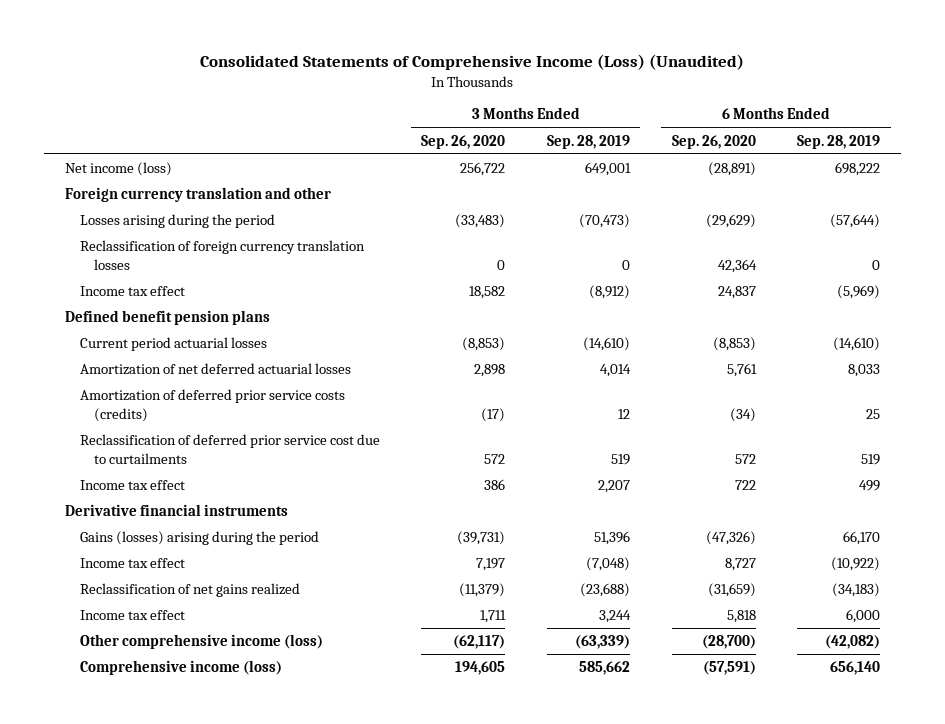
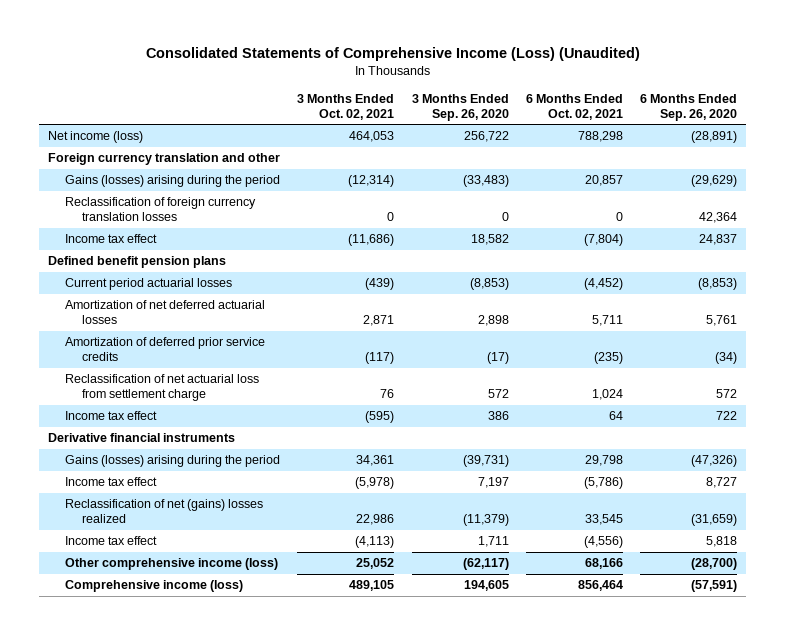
[546,134,630,149] Sep. 28, 2019 -> none
[797,134,881,149] Sep. 28, 2019 -> none
none -> [297,93,395,120] 3 Months Ended Oct. 02, 2021
none -> [525,93,623,120] 6 Months Ended Oct. 02, 2021
[79,214,275,229] Losses arising during the period -> [64,175,280,188] Gains (losses) arising during the period
[79,389,345,422] Amortization of deferred prior service costs (credits) -> [64,337,265,362] Amortization of deferred prior service credits
[79,434,380,464] Reclassification of deferred prior service cost due to curtailments -> [64,374,259,402] Reclassification of net actuarial loss from settlement charge
[79,583,300,598] Reclassification of net gains realized -> [64,499,263,524] Reclassification of net (gains) losses realized

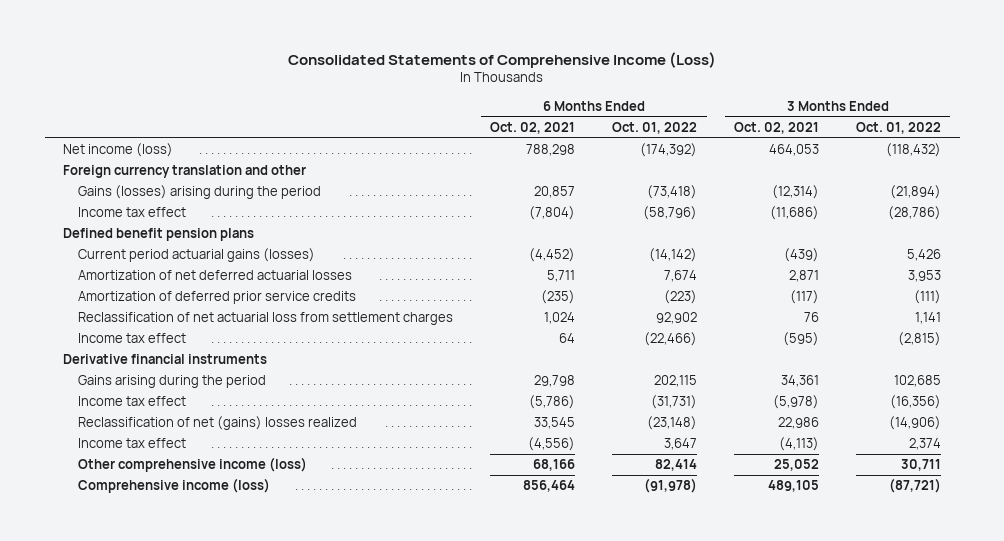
[145,47,640,62] Consolidated Statements of Comprehensive Income (Loss) (Unaudited) -> [288,51,717,68] Consolidated Statements of Comprehensive Income (Loss)
[411,93,509,121] 3 Months Ended Sep. 26, 2020 -> none
[640,93,738,121] 6 Months Ended Sep. 26, 2020 -> none
none -> [612,122,698,135] Oct. 01, 2022
none -> [856,122,942,135] Oct. 01, 2022
[64,197,256,222] Reclassification of foreign currency translation losses -> none
[64,278,232,291] Current period actuarial losses -> [78,248,316,263] Current period actuarial gains (losses)
[64,374,259,402] Reclassification of net actuarial loss from settlement charge -> [78,312,454,326] Reclassification of net actuarial loss from settlement charges
[64,455,280,468] Gains (losses) arising during the period -> [78,375,267,389] Gains arising during the period

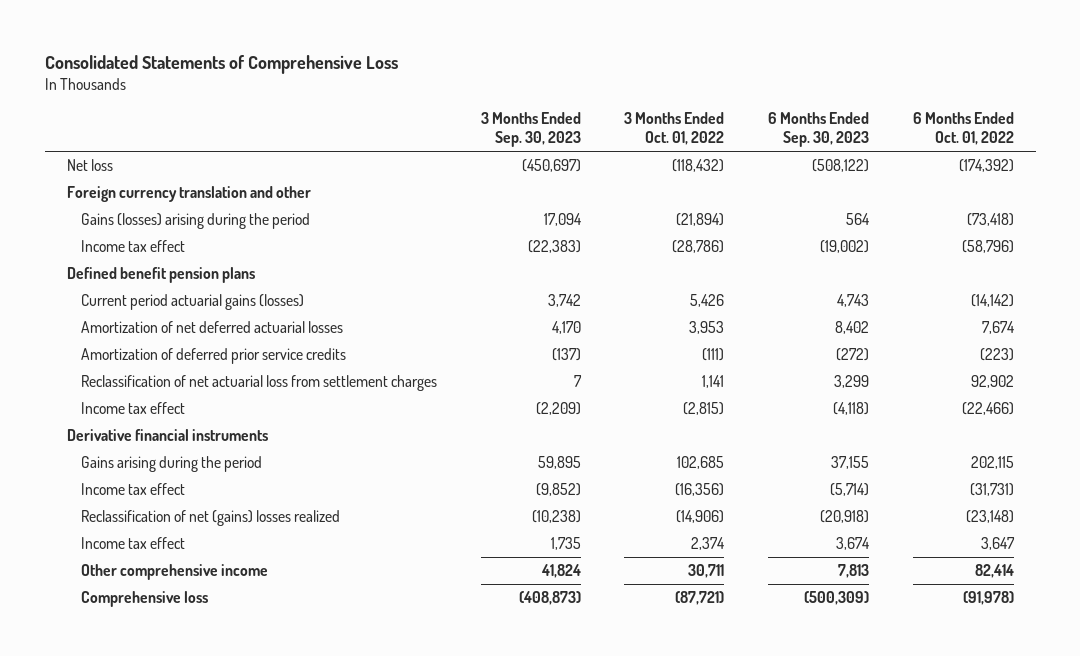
[288,51,717,68] Consolidated Statements of Comprehensive Income (Loss) -> [44,54,398,74] Consolidated Statements of Comprehensive Loss
[490,122,576,135] Oct. 02, 2021 -> none
[734,122,820,135] Oct. 02, 2021 -> none
none -> [480,112,581,148] 3 Months Ended Sep. 30, 2023
none -> [768,112,870,148] 6 Months Ended Sep. 30, 2023
[63,143,174,158] Net income (loss) -> [66,159,113,172] Net loss
[78,457,308,473] Other comprehensive income (loss) -> [81,564,269,581] Other comprehensive income
[78,478,271,494] Comprehensive income (loss) -> [81,591,209,608] Comprehensive loss

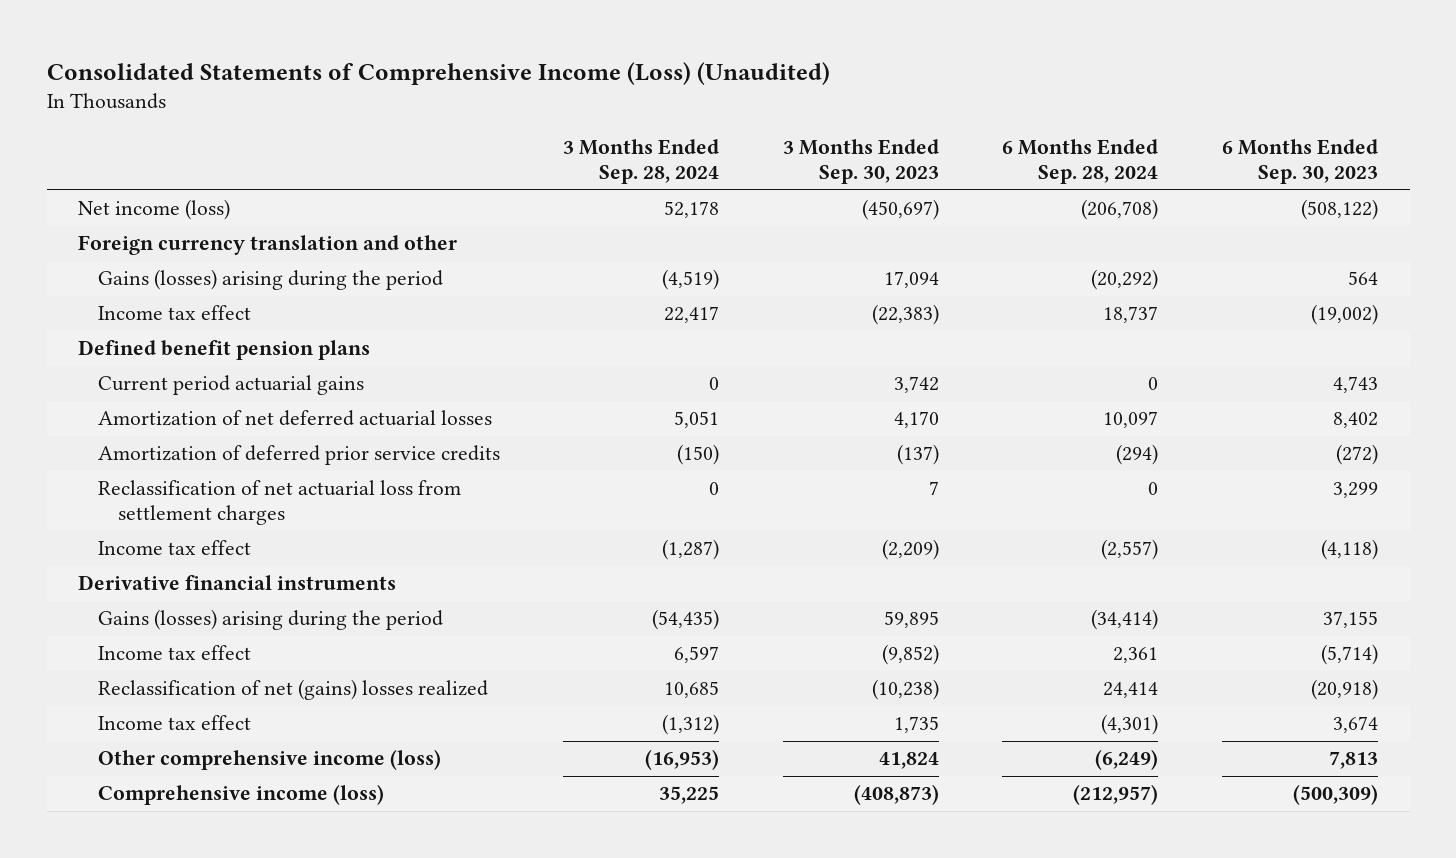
[44,54,398,74] Consolidated Statements of Comprehensive Loss -> [46,61,830,85] Consolidated Statements of Comprehensive Income (Loss) (Unaudited)
[624,112,725,146] 3 Months Ended Oct. 01, 2022 -> none
[912,112,1014,146] 6 Months Ended Oct. 01, 2022 -> none
none -> [563,139,720,185] 3 Months Ended Sep. 28, 2024
none -> [1002,139,1159,185] 6 Months Ended Sep. 28, 2024
[66,159,113,172] Net loss -> [78,199,231,221] Net income (loss)
[81,294,305,311] Current period actuarial gains (losses) -> [98,375,365,396] Current period actuarial gains
[81,456,263,473] Gains arising during the period -> [98,609,444,631] Gains (losses) arising during the period
[81,564,269,581] Other comprehensive income -> [98,749,442,771] Other comprehensive income (loss)
[81,591,209,608] Comprehensive loss -> [98,784,385,806] Comprehensive income (loss)

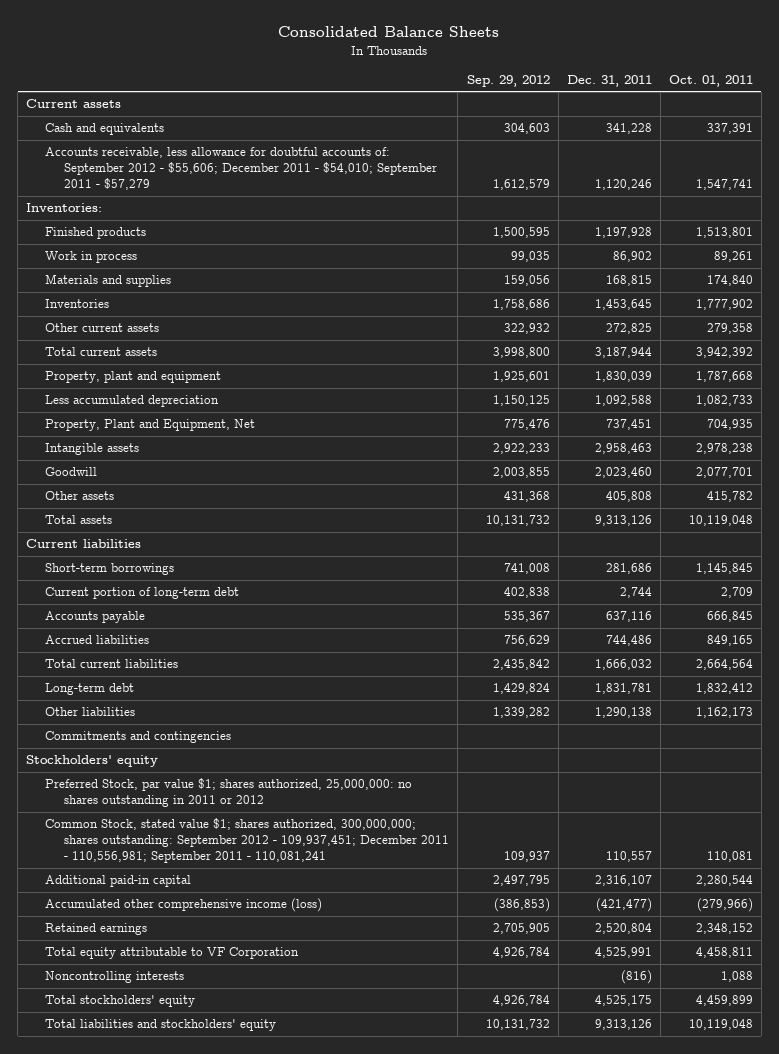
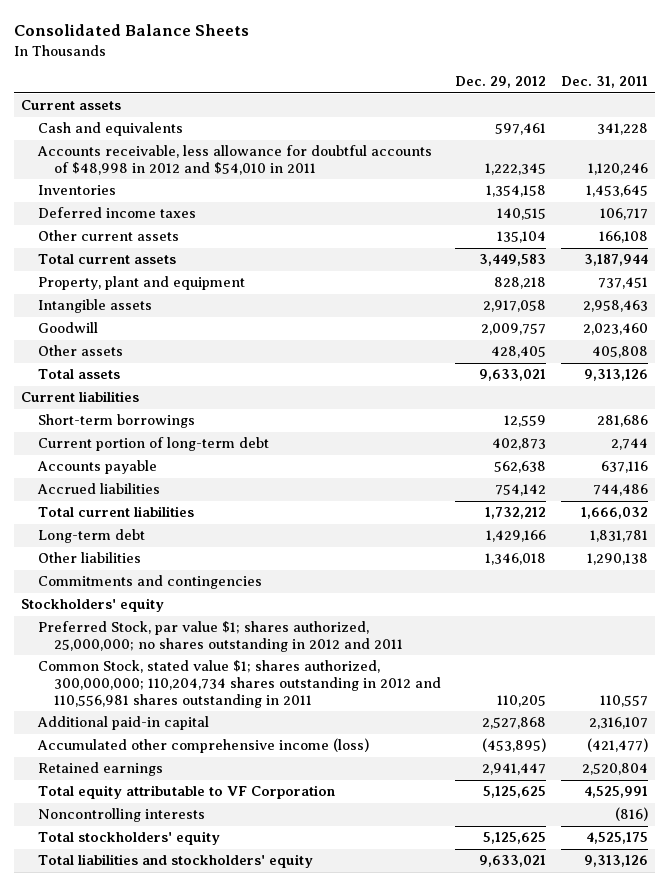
[466,74,550,87] Sep. 29, 2012 -> none
[668,74,753,87] Oct. 01, 2011 -> none
none -> [455,76,547,89] Dec. 29, 2012
[26,203,103,213] Inventories: -> none
[45,227,147,240] Finished products -> none
[45,251,138,264] Work in process -> none
[45,274,172,288] Materials and supplies -> none
[45,147,438,191] Accounts receivable, less allowance for doubtful accounts of: September 2012 - $55,606; December 2011 - $54,010; September 2011 - $57,279 -> [36,145,432,175] Accounts receivable, less allowance for doubtful accounts of $48,998 in 2012 and $54,010 in 2011
none -> [37,207,196,219] Deferred income taxes
[605,323,652,335] 272,825 -> [598,231,648,244] 166,108
[45,395,220,408] Less accumulated depreciation -> none
[45,419,256,432] Property, Plant and Equipment, Net -> none
[594,371,652,383] 1,830,039 -> [597,277,648,290] 737,451
[45,778,413,808] Preferred Stock, par value $1; shares authorized, 25,000,000: no shares outstanding in 2011 or 2012 -> [37,621,403,652] Preferred Stock, par value $1; shares authorized, 25,000,000; no shares outstanding in 2012 and 2011
[45,818,450,864] Common Stock, stated value $1; shares authorized, 300,000,000; shares outstanding: September 2012 - 109,937,451; December 2011 - 110,556,981; September 2011 - 110,081,241 -> [37,660,441,708] Common Stock, stated value $1; shares authorized, 300,000,000; 110,204,734 shares outstanding in 2012 and 110,556,981 shares outstanding in 2011

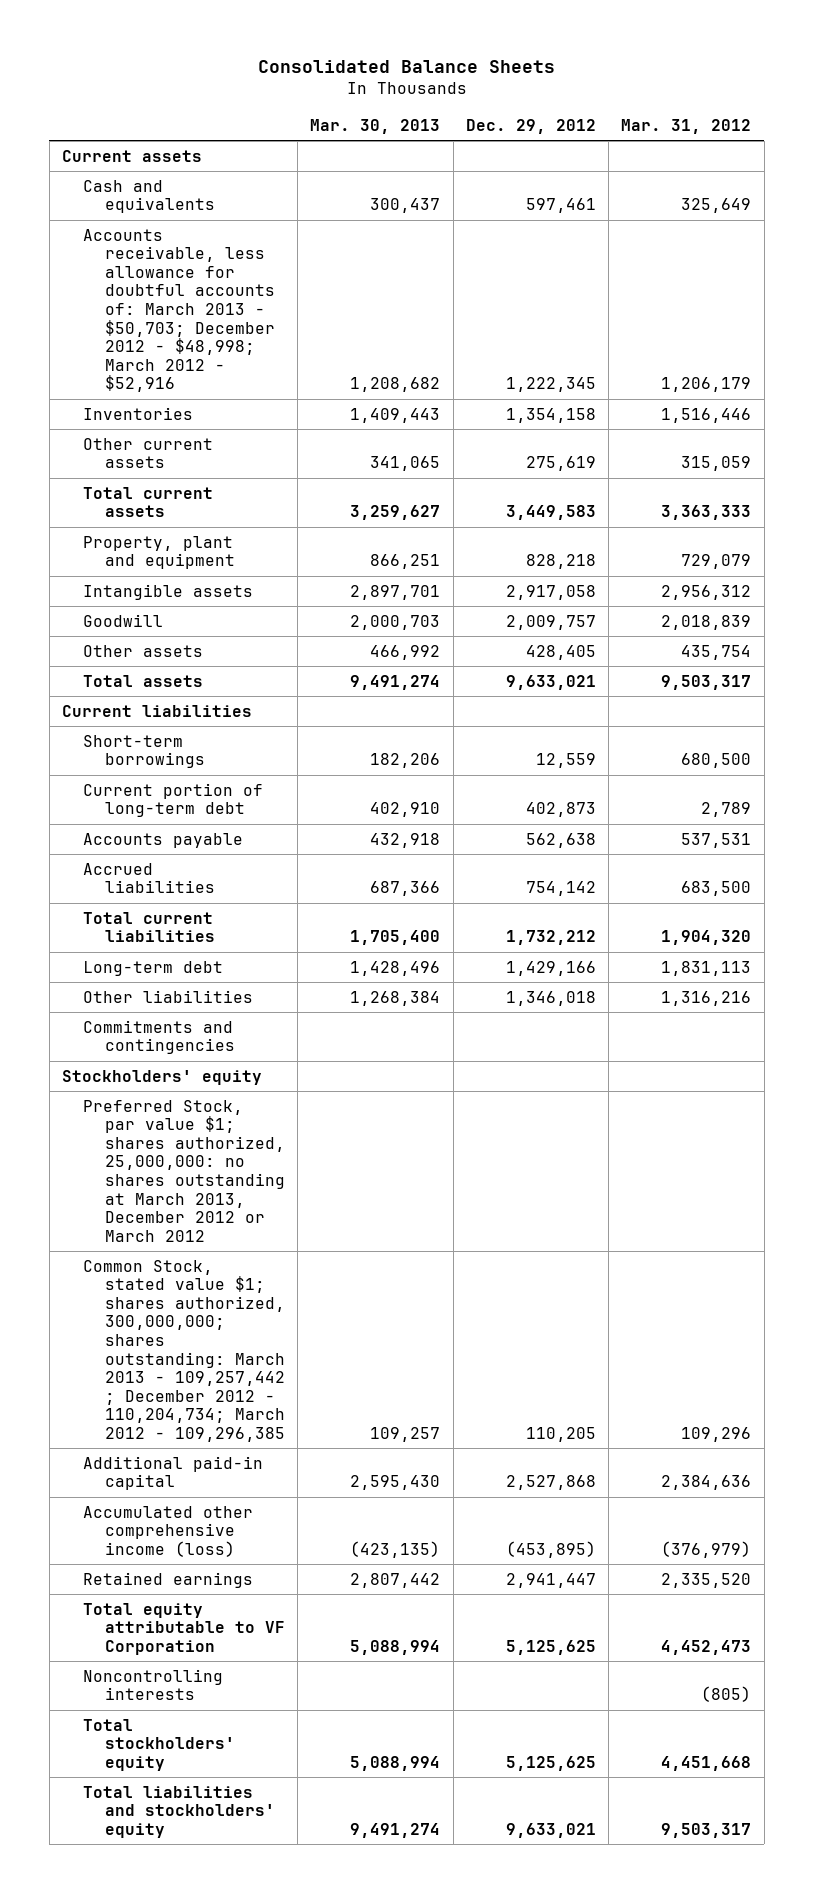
[560,76,648,89] Dec. 31, 2011 -> none
none -> [310,118,441,134] Mar. 30, 2013
none -> [621,118,752,134] Mar. 31, 2012
[36,145,432,175] Accounts receivable, less allowance for doubtful accounts of $48,998 in 2012 and $54,010 in 2011 -> [83,228,275,393] Accounts receivable, less allowance for doubtful accounts of: March 2013 - $50,703; December 2012 - $48,998; March 2012 - $52,916
[37,207,196,219] Deferred income taxes -> none
[497,231,547,244] 135,104 -> [525,456,596,472] 275,619
[37,621,403,652] Preferred Stock, par value $1; shares authorized, 25,000,000; no shares outstanding in 2012 and 2011 -> [83,1099,285,1242] Preferred Stock, par value $1; shares authorized, 25,000,000: no shares outstanding at March 2013, December 2012 or March 2012
[37,660,441,708] Common Stock, stated value $1; shares authorized, 300,000,000; 110,204,734 shares outstanding in 2012 and 110,556,981 shares outstanding in 2011 -> [83,1259,285,1442] Common Stock, stated value $1; shares authorized, 300,000,000; shares outstanding: March 2013 - 109,257,442 ; December 2012 - 110,204,734; March 2012 - 109,296,385

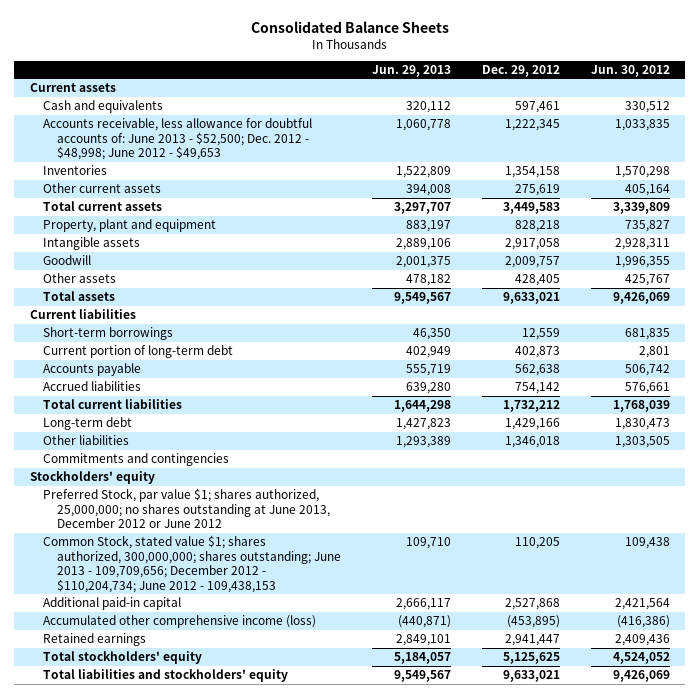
[310,118,441,134] Mar. 30, 2013 -> none
[621,118,752,134] Mar. 31, 2012 -> none
none -> [371,65,451,78] Jun. 29, 2013
none -> [590,65,670,78] Jun. 30, 2012
[83,228,275,393] Accounts receivable, less allowance for doubtful accounts of: March 2013 - $50,703; December 2012 - $48,998; March 2012 - $52,916 -> [43,118,313,161] Accounts receivable, less allowance for doubtful accounts of: June 2013 - $52,500; Dec. 2012 - $48,998; June 2012 - $49,653
[83,1099,285,1242] Preferred Stock, par value $1; shares authorized, 25,000,000: no shares outstanding at March 2013, December 2012 or March 2012 -> [43,488,330,529] Preferred Stock, par value $1; shares authorized, 25,000,000; no shares outstanding at June 2013, December 2012 or June 2012
[83,1259,285,1442] Common Stock, stated value $1; shares authorized, 300,000,000; shares outstanding: March 2013 - 109,257,442 ; December 2012 - 110,204,734; March 2012 - 109,296,385 -> [43,535,341,593] Common Stock, stated value $1; shares authorized, 300,000,000; shares outstanding; June 2013 - 109,709,656; December 2012 - $110,204,734; June 2012 - 109,438,153
[83,1602,285,1655] Total equity attributable to VF Corporation -> none
[83,1668,224,1701] Noncontrolling interests -> none

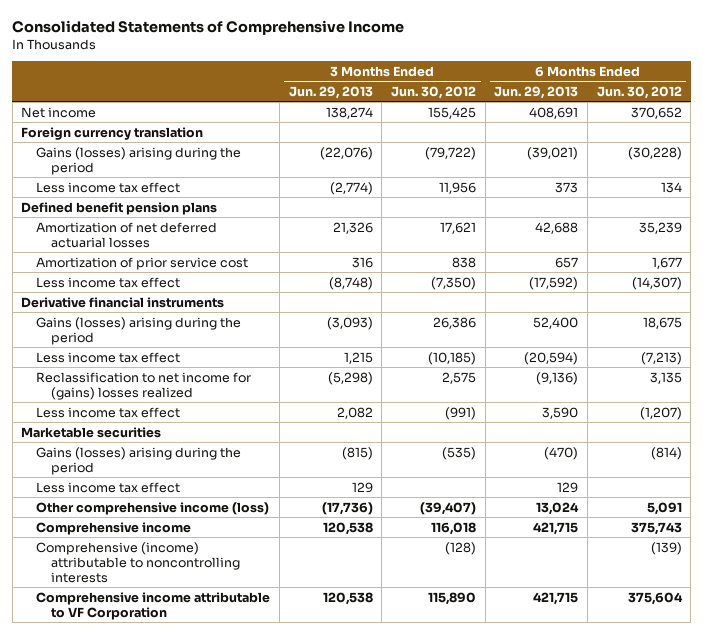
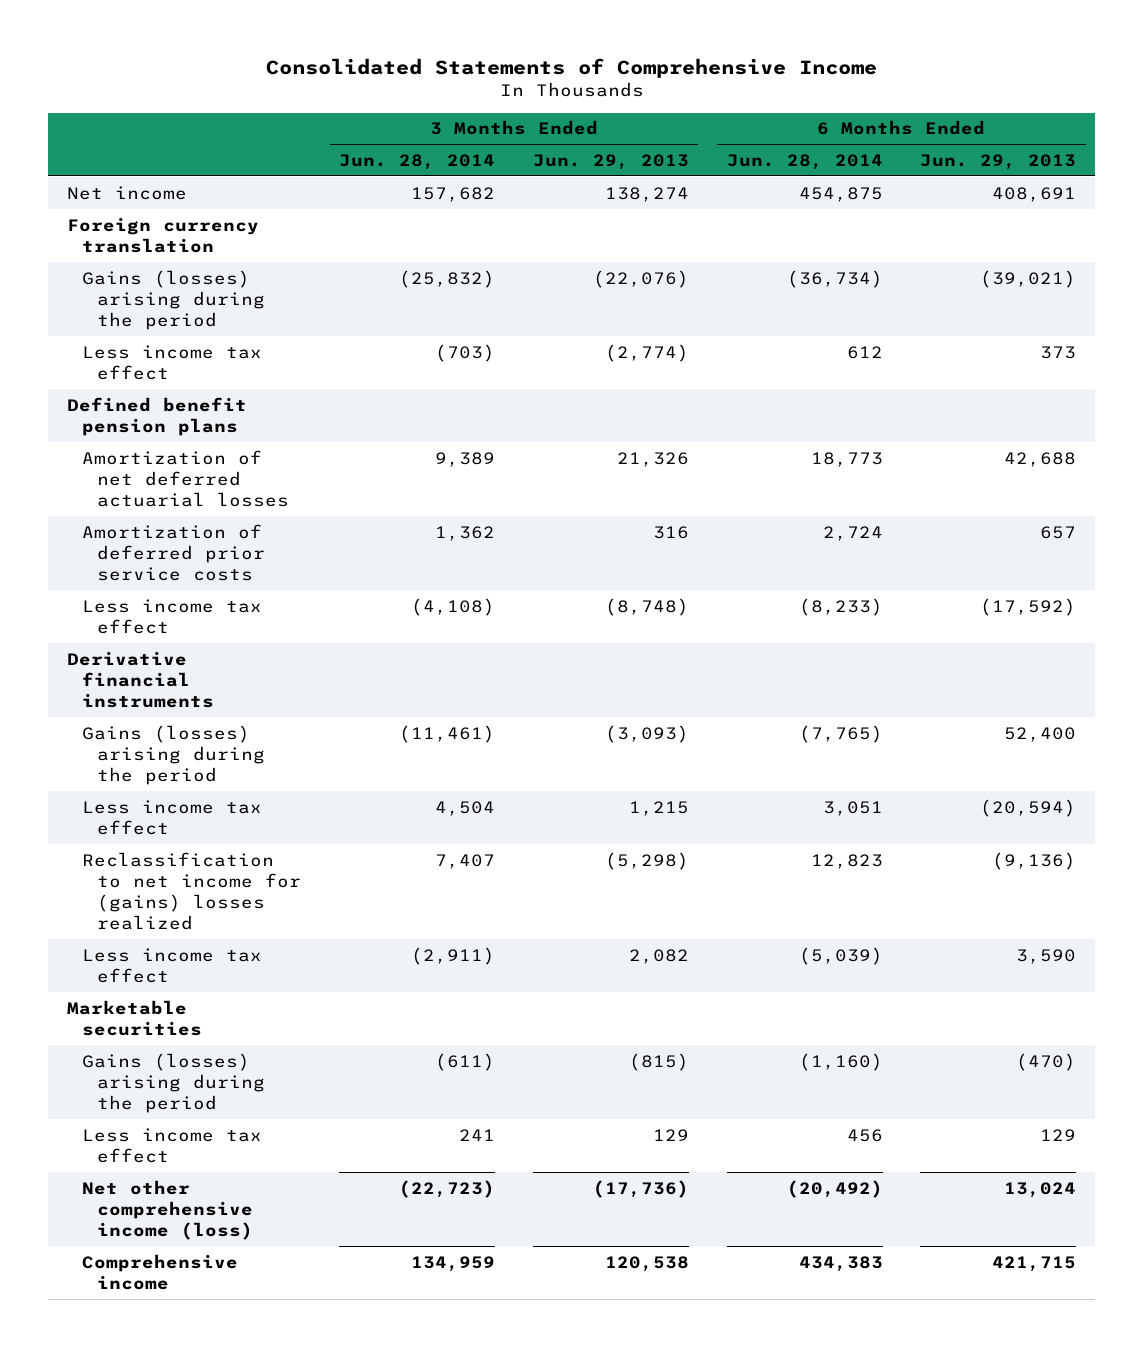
[390,85,476,99] Jun. 30, 2012 -> none
[596,85,682,99] Jun. 30, 2012 -> none
none -> [339,153,496,170] Jun. 28, 2014
none -> [726,153,883,170] Jun. 28, 2014
[36,256,249,270] Amortization of prior service cost -> [82,523,266,581] Amortization of deferred prior service costs
[36,501,270,515] Other comprehensive income (loss) -> [82,1179,254,1240] Net other comprehensive income (loss)
[36,541,241,583] Comprehensive (income) attributable to noncontrolling interests -> none
[36,591,271,620] Comprehensive income attributable to VF Corporation -> none

